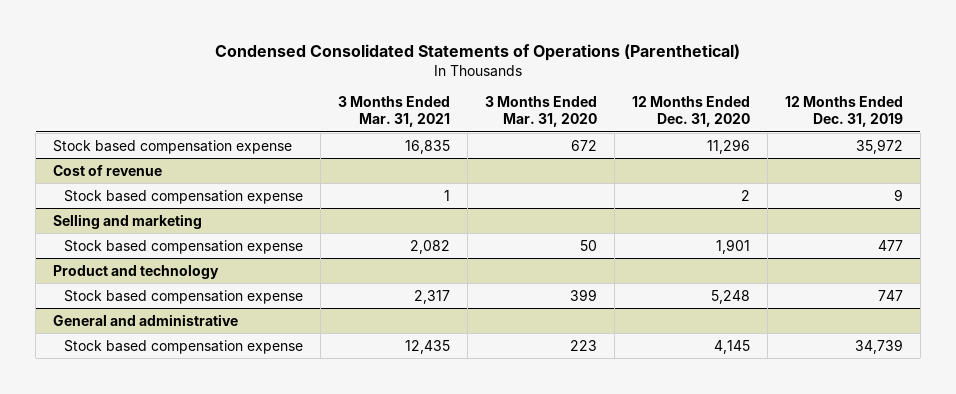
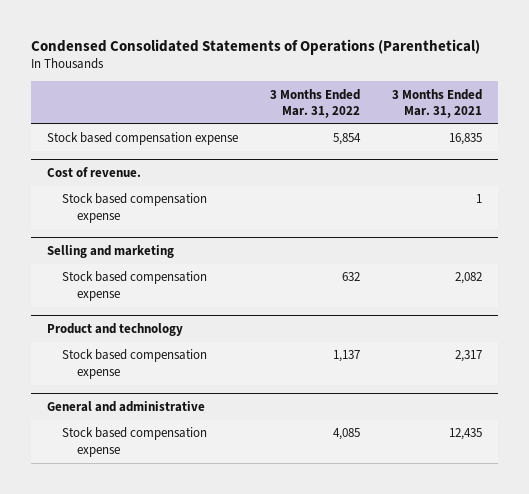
[484,96,597,127] 3 Months Ended Mar. 31, 2020 -> none
[631,96,750,127] 12 Months Ended Dec. 31, 2020 -> none
[784,96,903,127] 12 Months Ended Dec. 31, 2019 -> none
none -> [269,88,360,119] 3 Months Ended Mar. 31, 2022
[53,164,163,176] Cost of revenue -> [46,166,141,177] Cost of revenue.

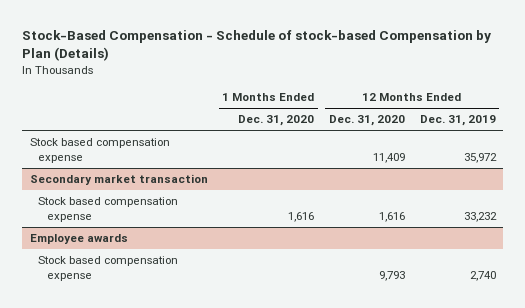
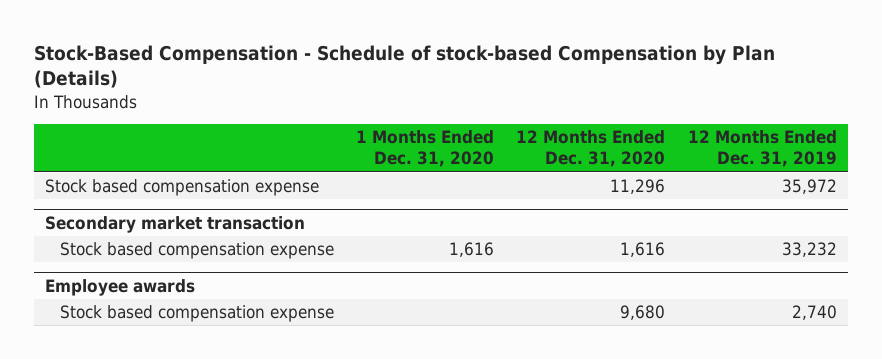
[372,153,405,164] 11,409 -> [610,179,666,195] 11,296
[378,271,405,282] 9,793 -> [620,305,666,321] 9,680

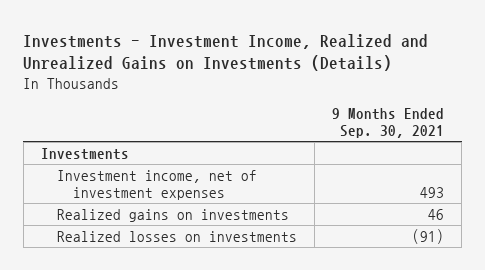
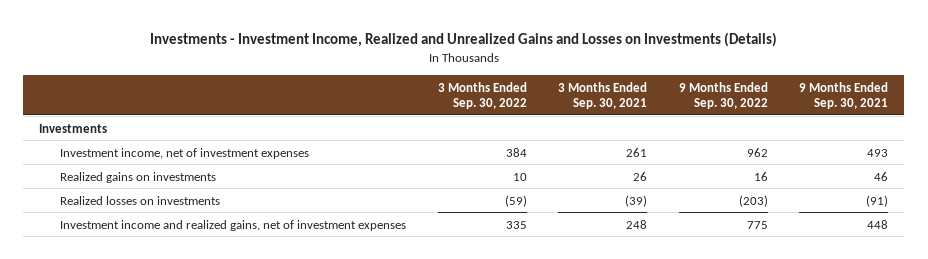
[23,33,429,72] Investments - Investment Income, Realized and Unrealized Gains on Investments (Details) -> [149,31,777,47] Investments - Investment Income, Realized and Unrealized Gains and Losses on Investments (Details)
none -> [437,81,527,110] 3 Months Ended Sep. 30, 2022
none -> [558,81,648,110] 3 Months Ended Sep. 30, 2021
none -> [678,81,768,110] 9 Months Ended Sep. 30, 2022
none -> [59,219,406,231] Investment income and realized gains, net of investment expenses

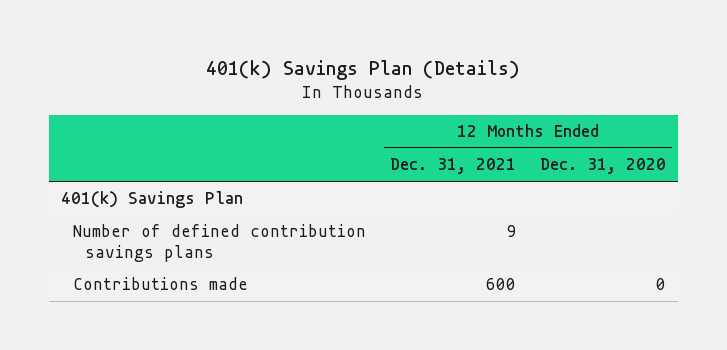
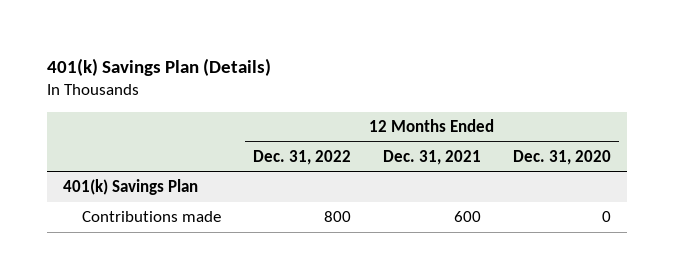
none -> [252,149,351,165] Dec. 31, 2022
[72,224,366,262] Number of defined contribution savings plans -> none

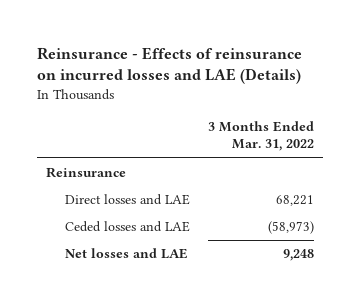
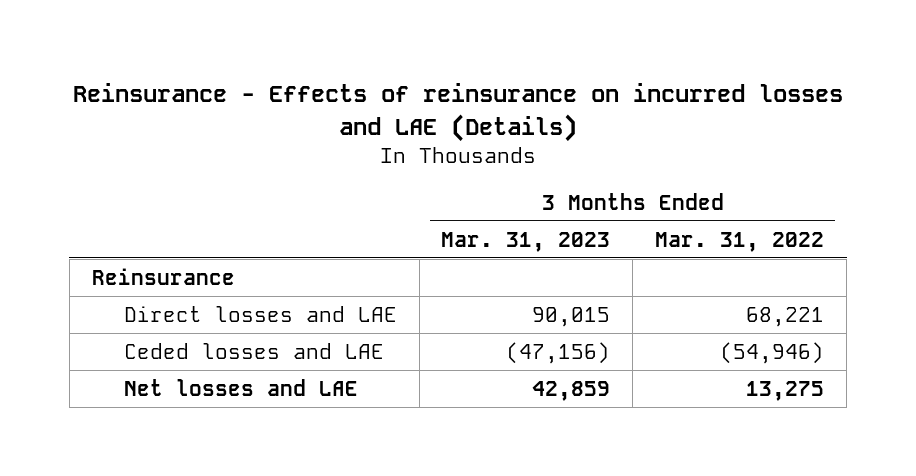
none -> [441,231,611,252] Mar. 31, 2023
[268,221,315,235] (58,973) -> [720,341,825,364] (54,946)
[283,249,315,262] 9,248 -> [746,380,825,401] 13,275

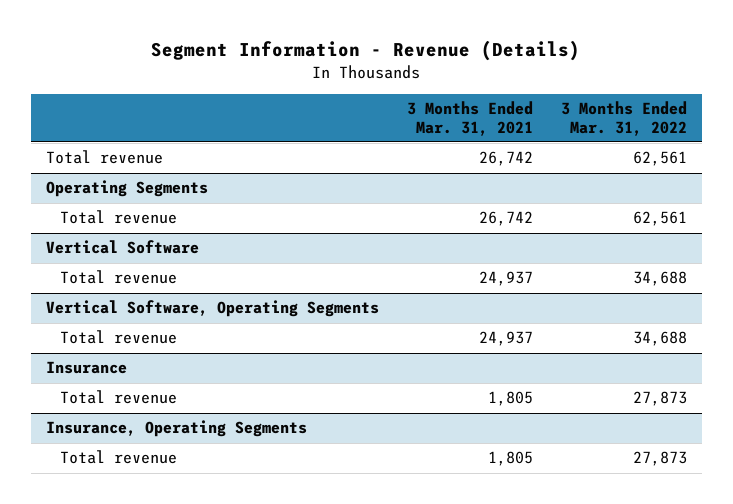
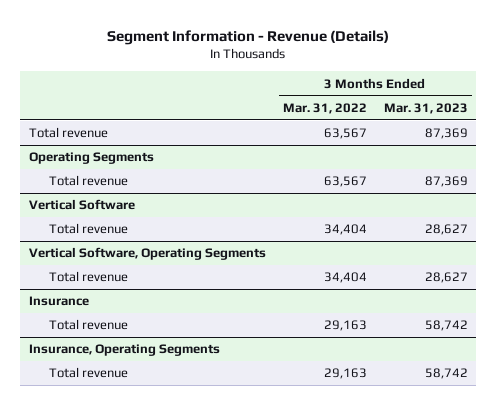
[406,101,533,136] 3 Months Ended Mar. 31, 2021 -> none
none -> [383,103,468,115] Mar. 31, 2023
[633,151,688,167] 62,561 -> [323,128,367,140] 63,567
[633,211,688,227] 62,561 -> [323,176,367,188] 63,567
[633,271,688,287] 34,688 -> [323,224,367,236] 34,404
[633,331,688,347] 34,688 -> [323,272,367,284] 34,404
[633,391,688,407] 27,873 -> [323,320,367,332] 29,163
[633,451,688,467] 27,873 -> [323,368,367,380] 29,163

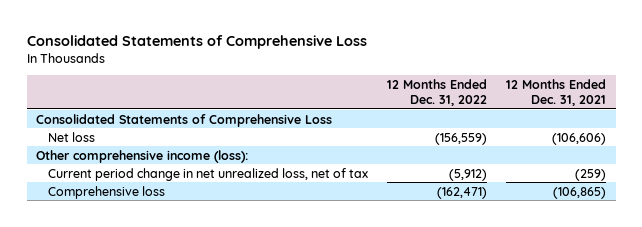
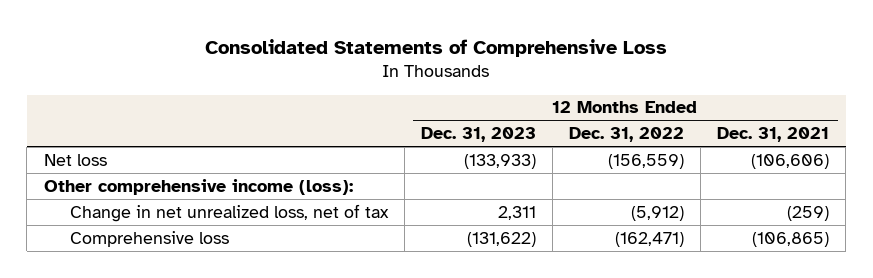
none -> [420,127,536,143] Dec. 31, 2023
[36,113,333,127] Consolidated Statements of Comprehensive Loss -> none
[47,167,368,181] Current period change in net unrealized loss, net of tax -> [69,203,389,222] Change in net unrealized loss, net of tax

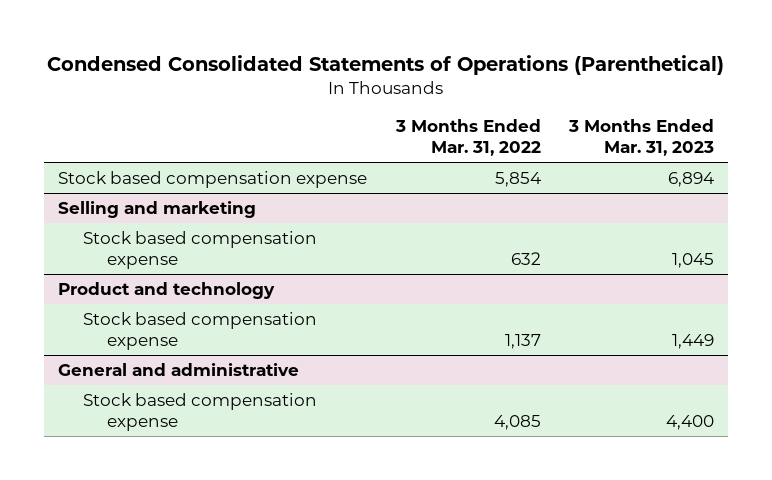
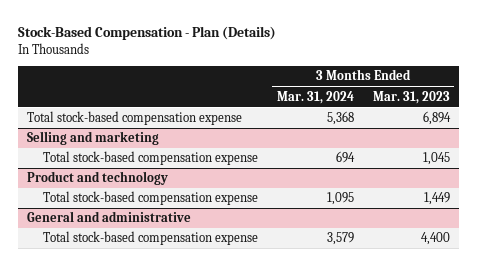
[47,54,725,75] Condensed Consolidated Statements of Operations (Parenthetical) -> [17,26,276,41] Stock-Based Compensation - Plan (Details)
[394,119,541,157] 3 Months Ended Mar. 31, 2022 -> none
none -> [276,90,354,104] Mar. 31, 2024
[58,171,368,189] Stock based compensation expense -> [27,111,243,126] Total stock-based compensation expense
[82,231,317,269] Stock based compensation expense -> [42,151,258,166] Total stock-based compensation expense
[82,312,317,350] Stock based compensation expense -> [42,191,258,206] Total stock-based compensation expense
[82,393,317,431] Stock based compensation expense -> [42,231,258,246] Total stock-based compensation expense

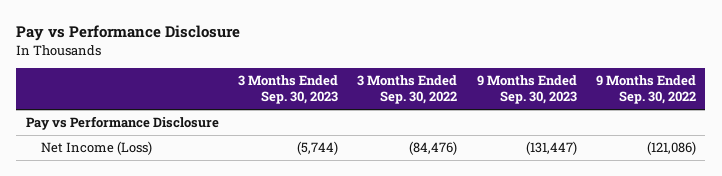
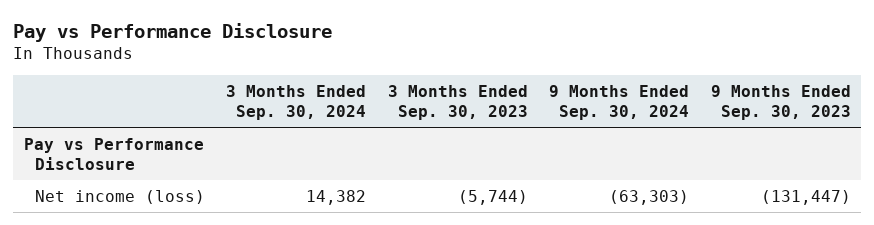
[357,75,458,105] 3 Months Ended Sep. 30, 2022 -> none
[595,75,696,105] 9 Months Ended Sep. 30, 2022 -> none
none -> [226,84,367,121] 3 Months Ended Sep. 30, 2024
none -> [549,84,690,121] 9 Months Ended Sep. 30, 2024
[41,141,153,156] Net Income (Loss) -> [34,189,205,204] Net income (loss)

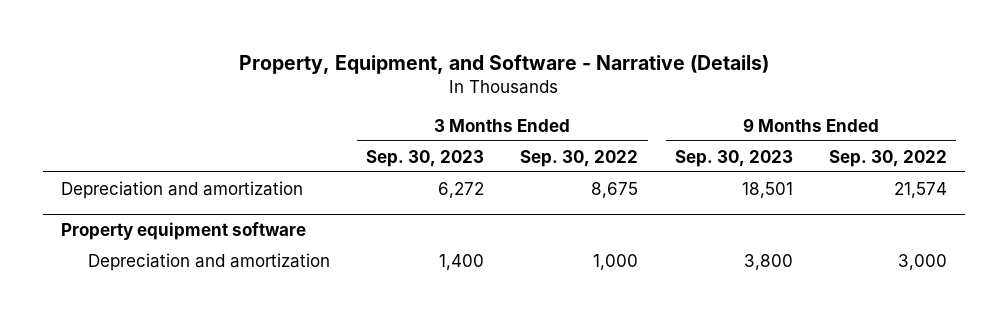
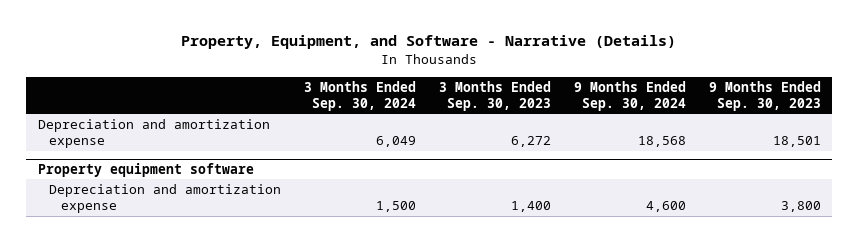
[520,149,639,167] Sep. 30, 2022 -> none
[828,149,947,167] Sep. 30, 2022 -> none
none -> [304,80,417,111] 3 Months Ended Sep. 30, 2024
none -> [574,80,687,111] 9 Months Ended Sep. 30, 2024
[61,180,304,199] Depreciation and amortization -> [37,118,270,149] Depreciation and amortization expense
[87,252,330,271] Depreciation and amortization -> [49,183,282,214] Depreciation and amortization expense

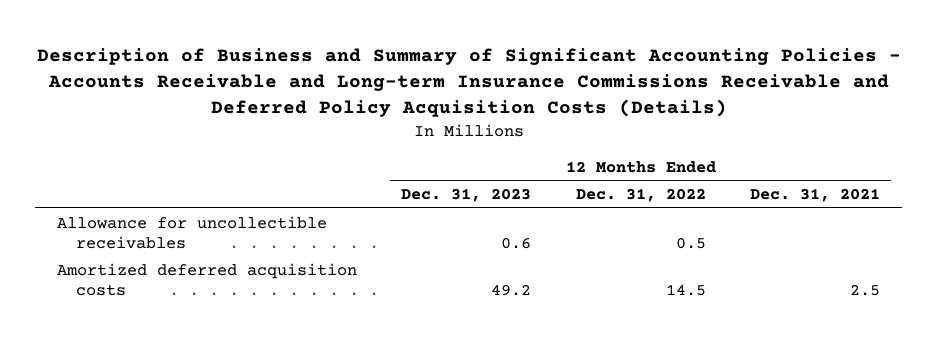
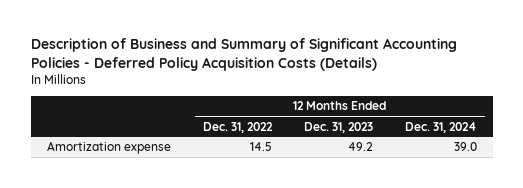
[36,47,901,118] Description of Business and Summary of Significant Accounting Policies - Accounts Receivable and Long-term Insurance Commissions Receivable and Deferred Policy Acquisition Costs (Details) -> [30,38,457,72] Description of Business and Summary of Significant Accounting Policies - Deferred Policy Acquisition Costs (Details)
[750,188,881,203] Dec. 31, 2021 -> none
none -> [404,121,477,133] Dec. 31, 2024
[56,215,327,249] Allowance for uncollectible receivables -> none
[56,262,357,296] Amortized deferred acquisition costs -> [46,141,171,155] Amortization expense

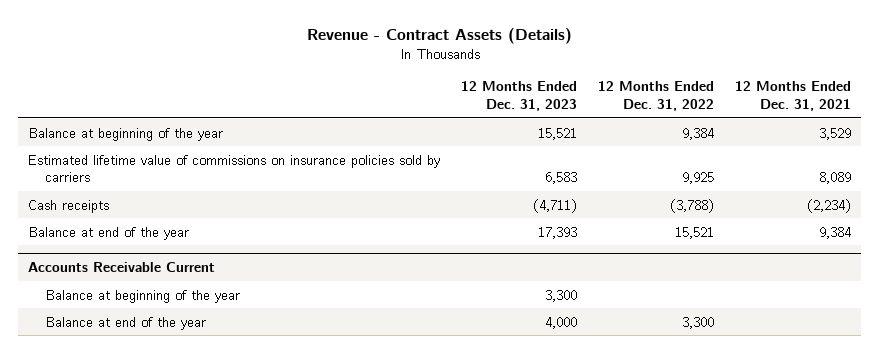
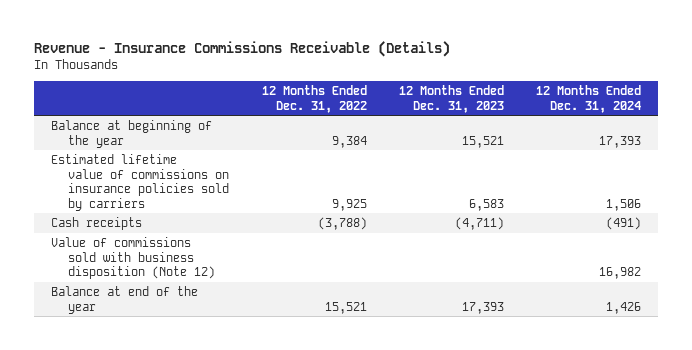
[306,27,572,44] Revenue - Contract Assets (Details) -> [34,40,451,57] Revenue - Insurance Commissions Receivable (Details)
[734,81,851,111] 12 Months Ended Dec. 31, 2021 -> none
none -> [536,85,642,113] 12 Months Ended Dec. 31, 2024
none -> [50,237,216,280] Value of commissions sold with business disposition (Note 12)
[28,262,216,273] Accounts Receivable Current -> none
[44,289,240,303] Balance at beginning of the year -> none
[44,316,206,330] Balance at end of the year -> none

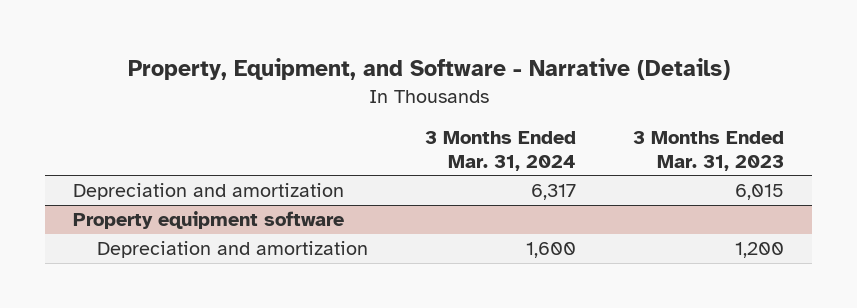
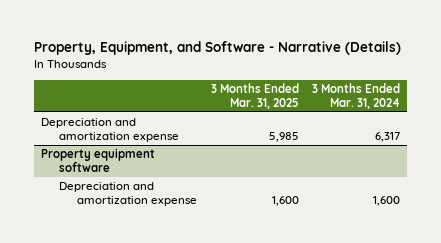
[632,131,784,171] 3 Months Ended Mar. 31, 2023 -> none
none -> [210,82,299,110] 3 Months Ended Mar. 31, 2025
[73,183,345,201] Depreciation and amortization -> [40,117,179,143] Depreciation and amortization expense
[97,241,369,259] Depreciation and amortization -> [58,181,197,207] Depreciation and amortization expense

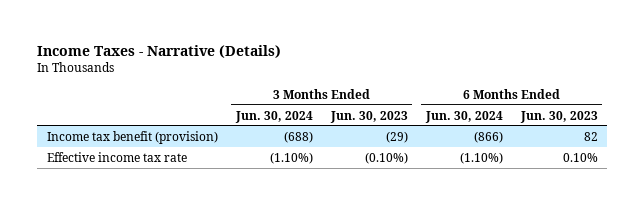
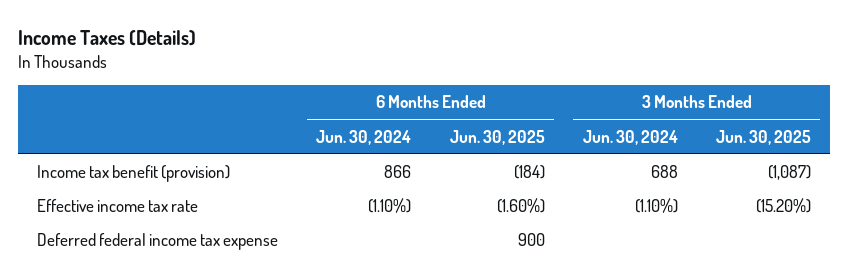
[37,45,282,59] Income Taxes - Narrative (Details) -> [18,29,197,46] Income Taxes (Details)
[329,110,408,123] Jun. 30, 2023 -> none
[519,110,598,123] Jun. 30, 2023 -> none
none -> [449,129,545,145] Jun. 30, 2025
none -> [715,129,811,145] Jun. 30, 2025
[283,130,313,143] (688) -> [650,165,678,179] 688
[473,130,503,143] (866) -> [384,165,412,179] 866
none -> [37,233,279,251] Deferred federal income tax expense

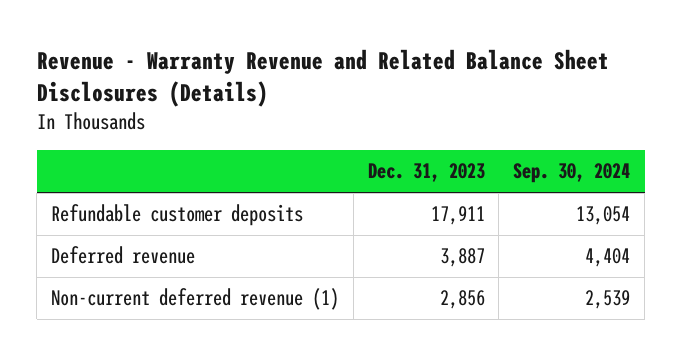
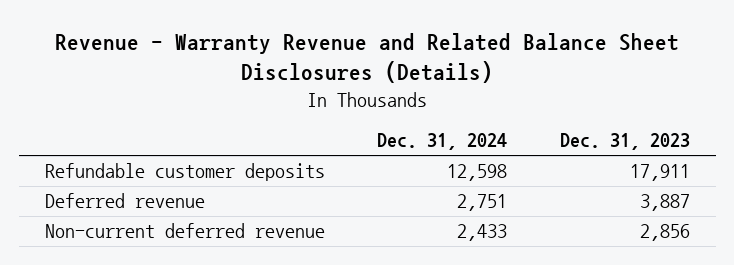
[513,163,631,184] Sep. 30, 2024 -> none
none -> [377,133,508,151] Dec. 31, 2024
[51,288,340,311] Non-current deferred revenue (1) -> [44,223,325,239] Non-current deferred revenue

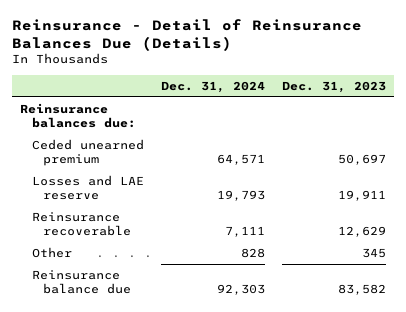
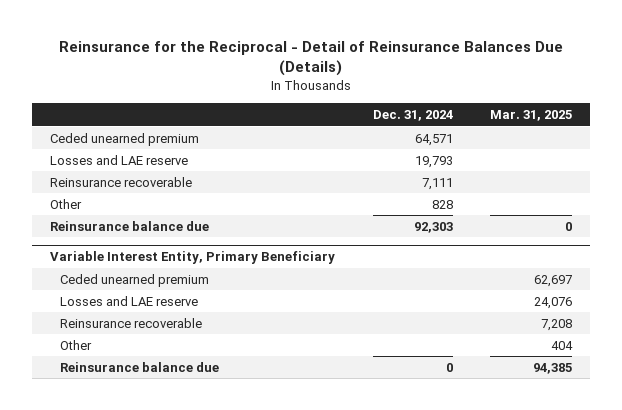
[11,18,362,51] Reinsurance - Detail of Reinsurance Balances Due (Details) -> [59,41,564,77] Reinsurance for the Reciprocal - Detail of Reinsurance Balances Due (Details)
[281,80,386,93] Dec. 31, 2023 -> none
none -> [489,110,572,122] Mar. 31, 2025
[20,103,136,128] Reinsurance balances due: -> none
none -> [50,251,336,265] Variable Interest Entity, Primary Beneficiary
none -> [59,273,209,287] Ceded unearned premium
none -> [59,295,198,306] Losses and LAE reserve
none -> [59,317,202,328] Reinsurance recoverable
none -> [59,339,92,350] Other
none -> [59,361,219,372] Reinsurance balance due

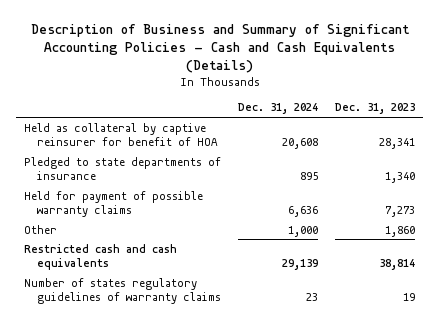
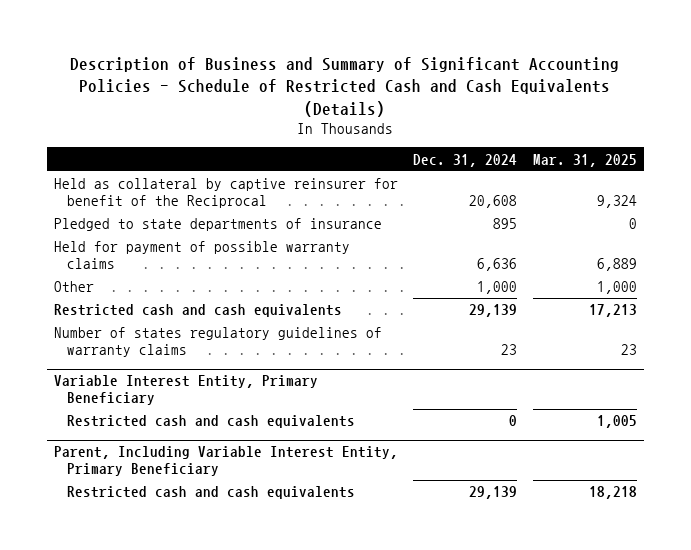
[30,24,410,74] Description of Business and Summary of Significant Accounting Policies - Cash and Cash Equivalents (Details) -> [70,56,620,117] Description of Business and Summary of Significant Accounting Policies - Schedule of Restricted Cash and Cash Equivalents (Details)
[334,103,415,115] Dec. 31, 2023 -> none
none -> [532,153,637,167] Mar. 31, 2025
[24,122,219,146] Held as collateral by captive reinsurer for benefit of HOA -> [54,178,399,208] Held as collateral by captive reinsurer for benefit of the Reciprocal
none -> [54,375,319,406] Variable Interest Entity, Primary Beneficiary
none -> [67,415,356,429] Restricted cash and cash equivalents
none -> [54,446,399,477] Parent, Including Variable Interest Entity, Primary Beneficiary
none -> [67,486,356,500] Restricted cash and cash equivalents

